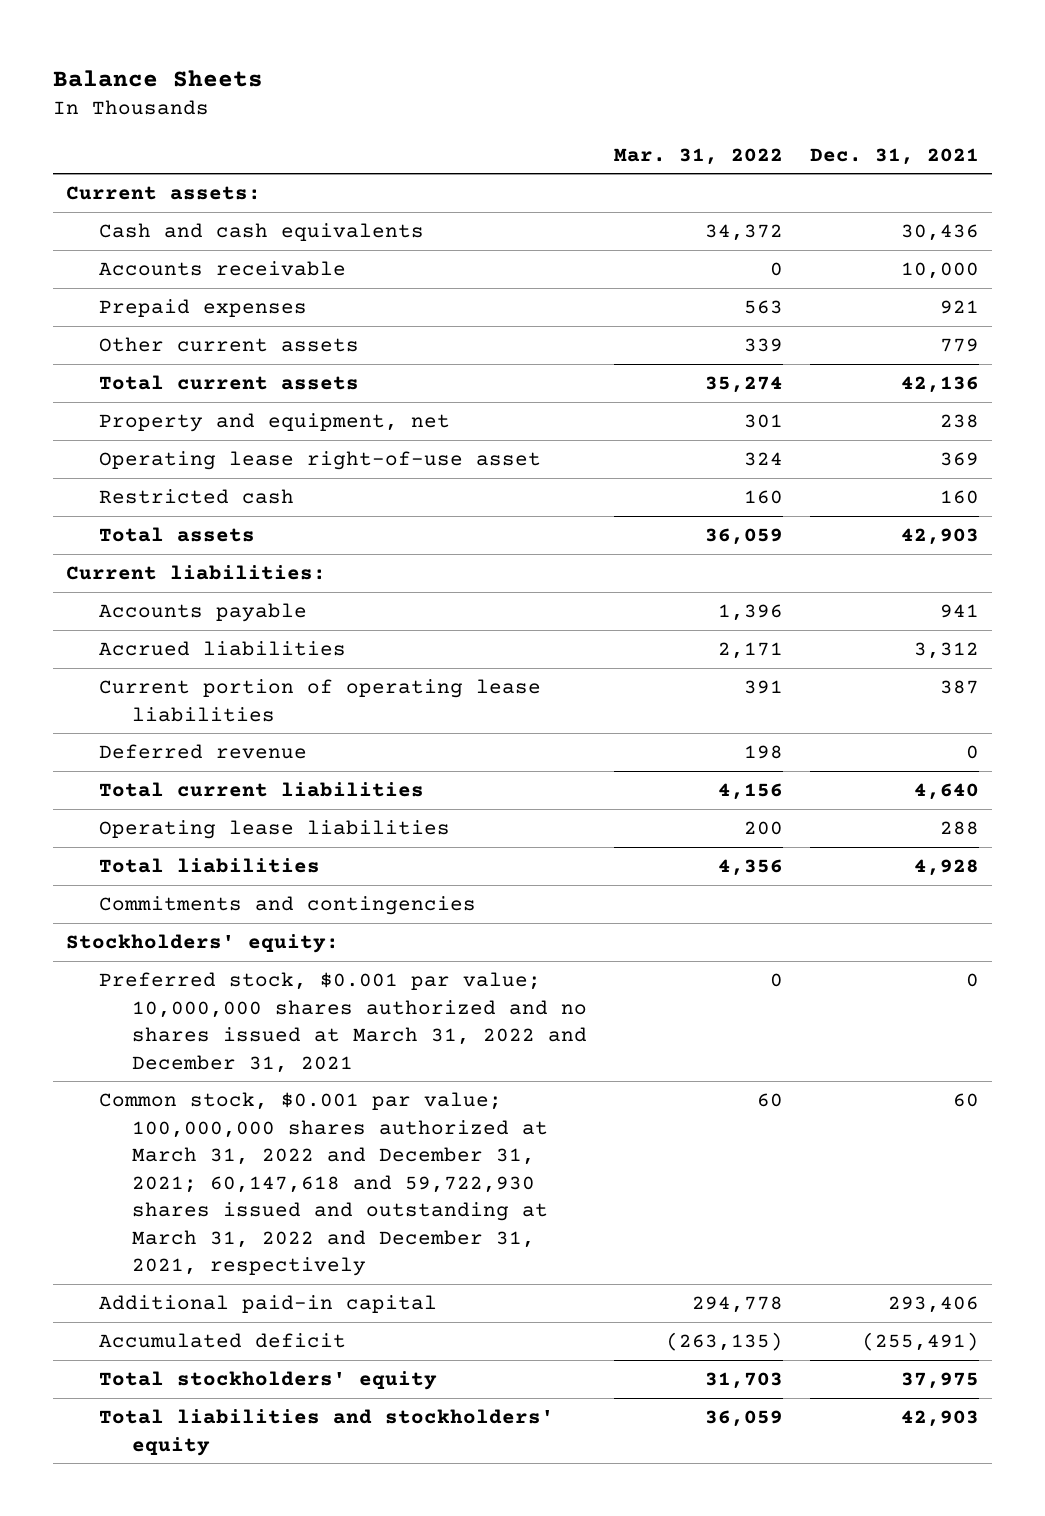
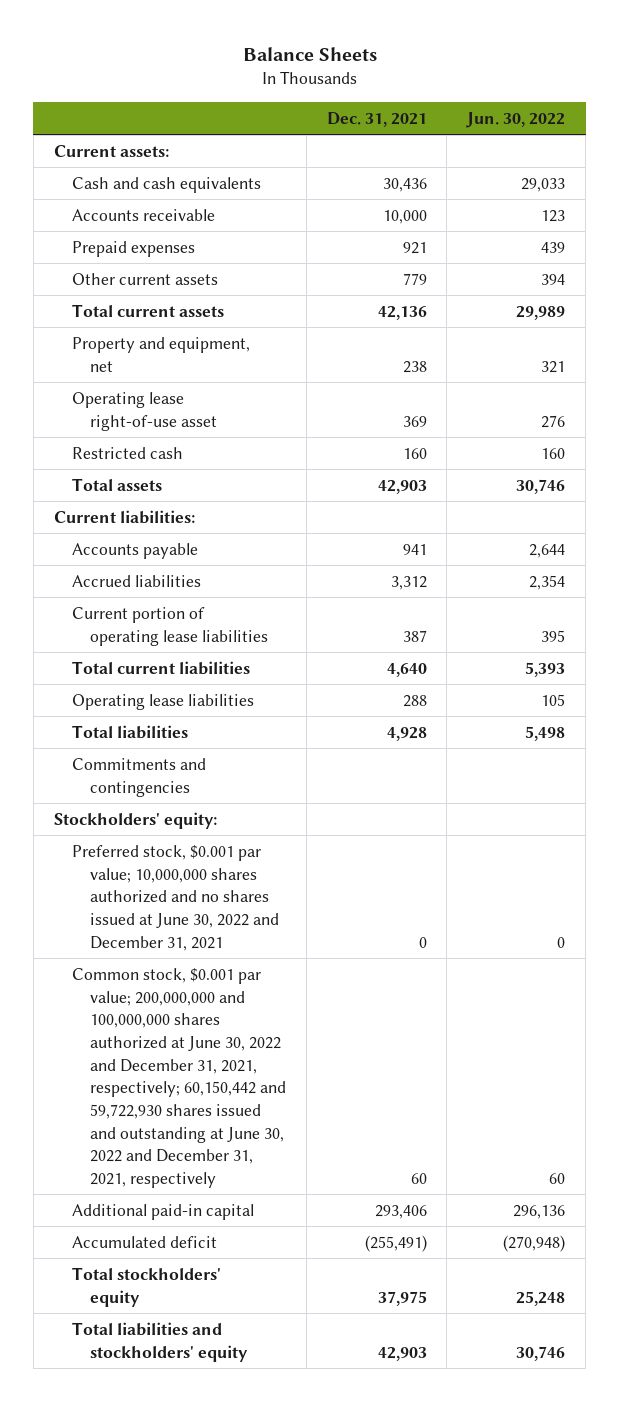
[614,147,784,165] Mar. 31, 2022 -> none
none -> [466,111,566,128] Jun. 30, 2022
[99,744,308,760] Deferred revenue -> none
[99,972,588,1073] Preferred stock, $0.001 par value; 10,000,000 shares authorized and no shares issued at March 31, 2022 and December 31, 2021 -> [71,844,279,951] Preferred stock, $0.001 par value; 10,000,000 shares authorized and no shares issued at June 30, 2022 and December 31, 2021
[99,1092,549,1277] Common stock, $0.001 par value; 100,000,000 shares authorized at March 31, 2022 and December 31, 2021; 60,147,618 and 59,722,930 shares issued and outstanding at March 31, 2022 and December 31, 2021, respectively -> [71,967,286,1188] Common stock, $0.001 par value; 200,000,000 and 100,000,000 shares authorized at June 30, 2022 and December 31, 2021, respectively; 60,150,442 and 59,722,930 shares issued and outstanding at June 30, 2022 and December 31, 2021, respectively

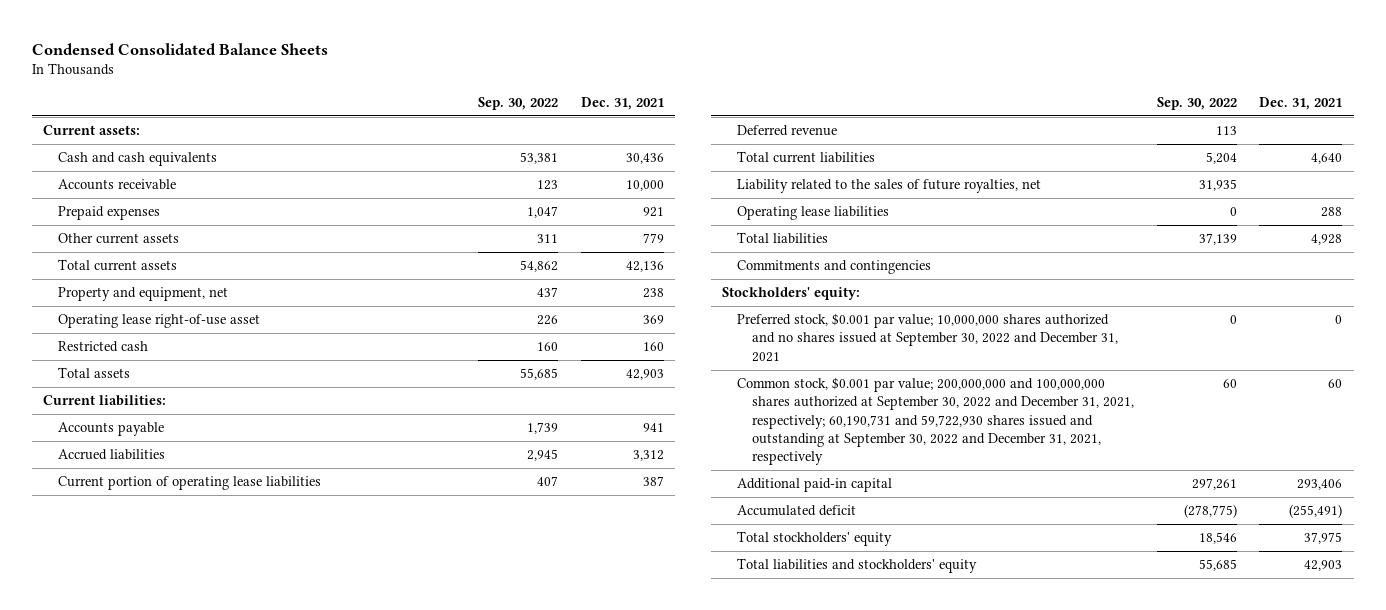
[242,46,377,61] Balance Sheets -> [32,42,329,55] Condensed Consolidated Balance Sheets
[466,111,566,128] Jun. 30, 2022 -> none
none -> [478,96,559,110] Sep. 30, 2022
none -> [737,125,838,137] Deferred revenue
none -> [737,179,1042,194] Liability related to the sales of future royalties, net
[71,844,279,951] Preferred stock, $0.001 par value; 10,000,000 shares authorized and no shares issued at June 30, 2022 and December 31, 2021 -> [737,313,1119,362] Preferred stock, $0.001 par value; 10,000,000 shares authorized and no shares issued at September 30, 2022 and December 31, 2021
[71,967,286,1188] Common stock, $0.001 par value; 200,000,000 and 100,000,000 shares authorized at June 30, 2022 and December 31, 2021, respectively; 60,150,442 and 59,722,930 shares issued and outstanding at June 30, 2022 and December 31, 2021, respectively -> [737,377,1135,465] Common stock, $0.001 par value; 200,000,000 and 100,000,000 shares authorized at September 30, 2022 and December 31, 2021, respectively; 60,190,731 and 59,722,930 shares issued and outstanding at September 30, 2022 and December 31, 2021, respectively

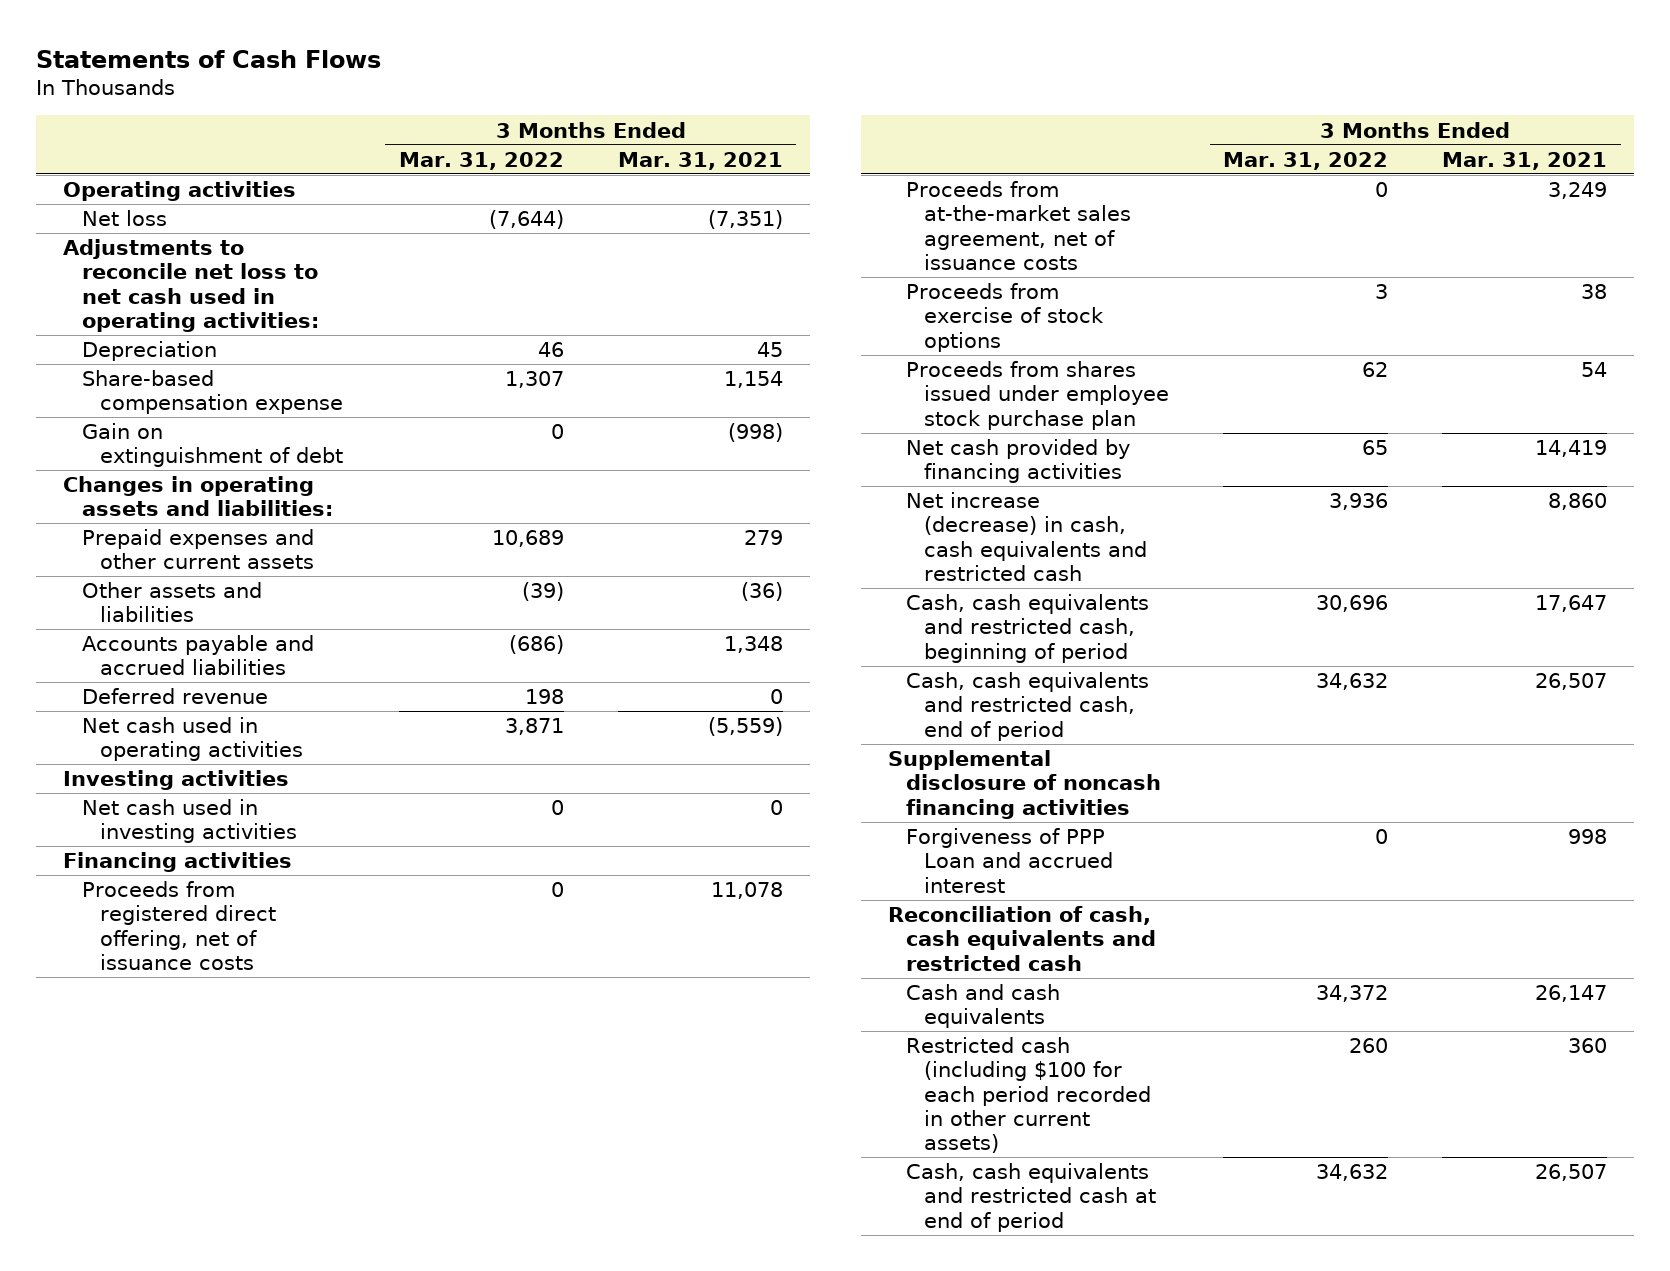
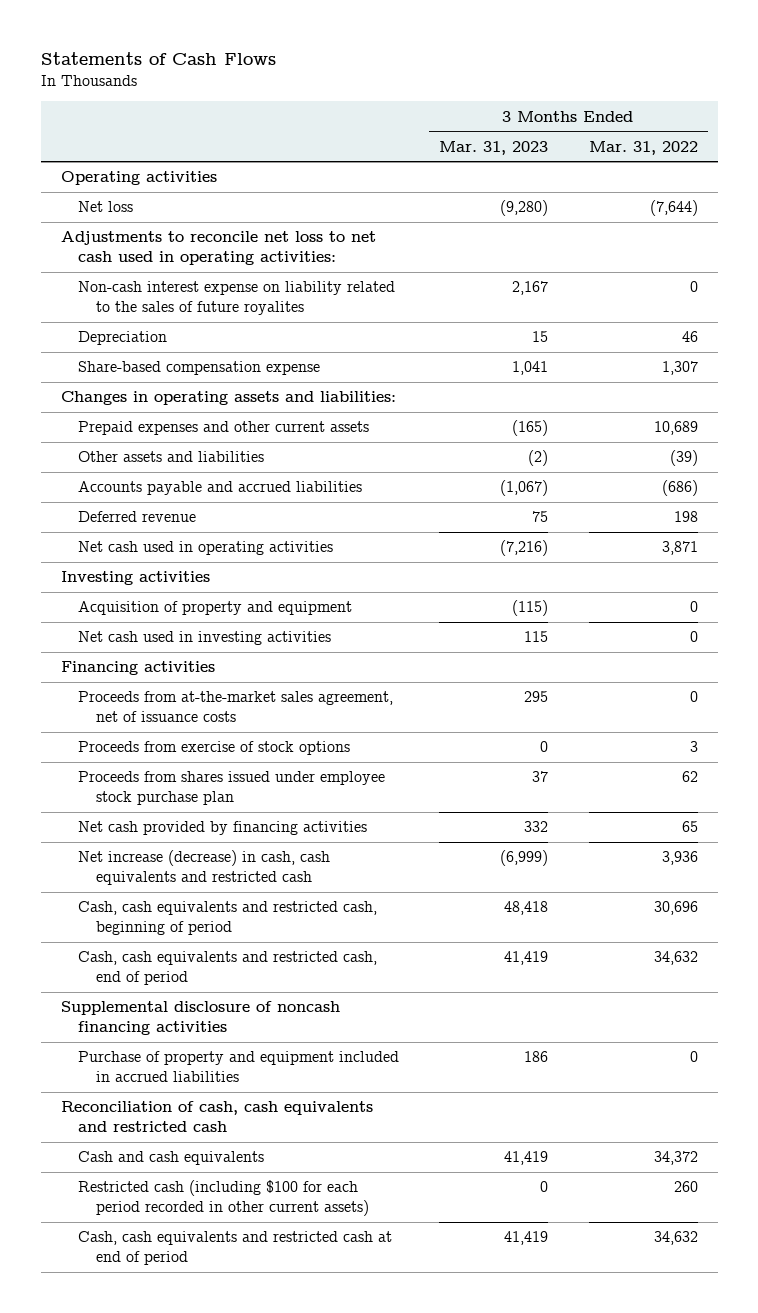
[617,151,783,170] Mar. 31, 2021 -> none
none -> [439,140,549,155] Mar. 31, 2023
none -> [78,281,396,316] Non-cash interest expense on liability related to the sales of future royalites
[81,423,343,468] Gain on extinguishment of debt -> none
none -> [78,601,353,616] Acquisition of property and equipment
[81,881,276,970] Proceeds from registered direct offering, net of issuance costs -> none
[905,828,1114,893] Forgiveness of PPP Loan and accrued interest -> none
none -> [78,1051,400,1083] Purchase of property and equipment included in accrued liabilities

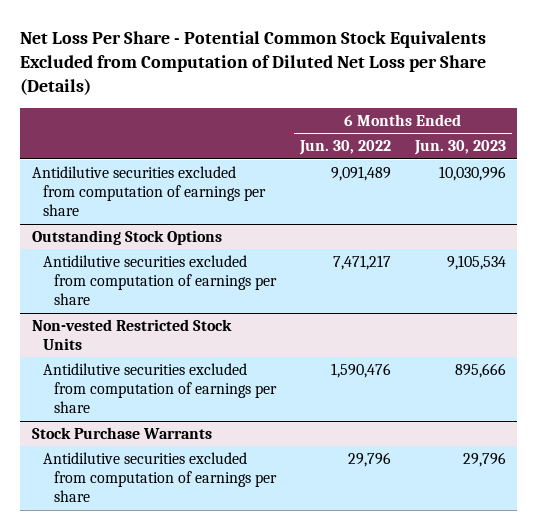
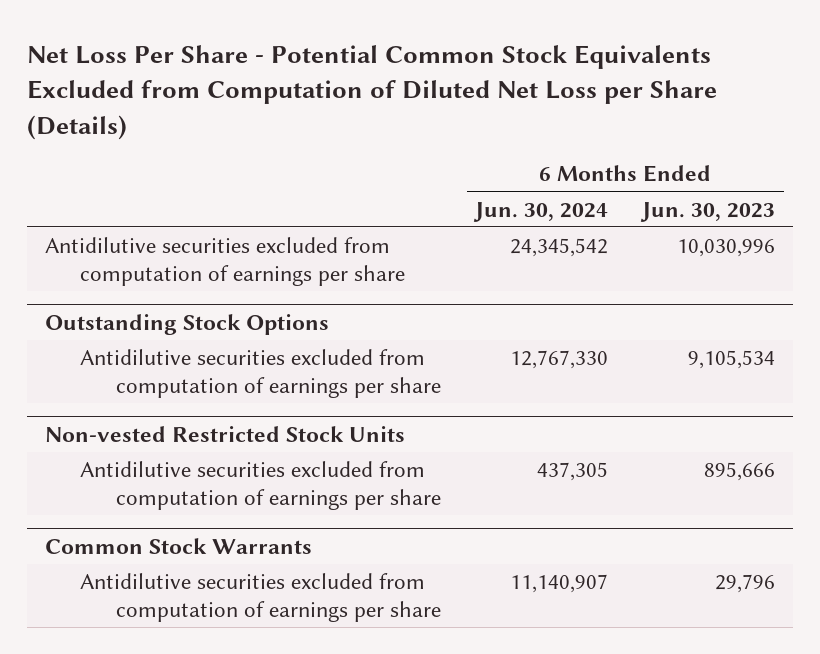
[298,140,391,156] Jun. 30, 2022 -> none
none -> [473,201,609,222] Jun. 30, 2024
[31,427,212,440] Stock Purchase Warrants -> [44,537,312,554] Common Stock Warrants

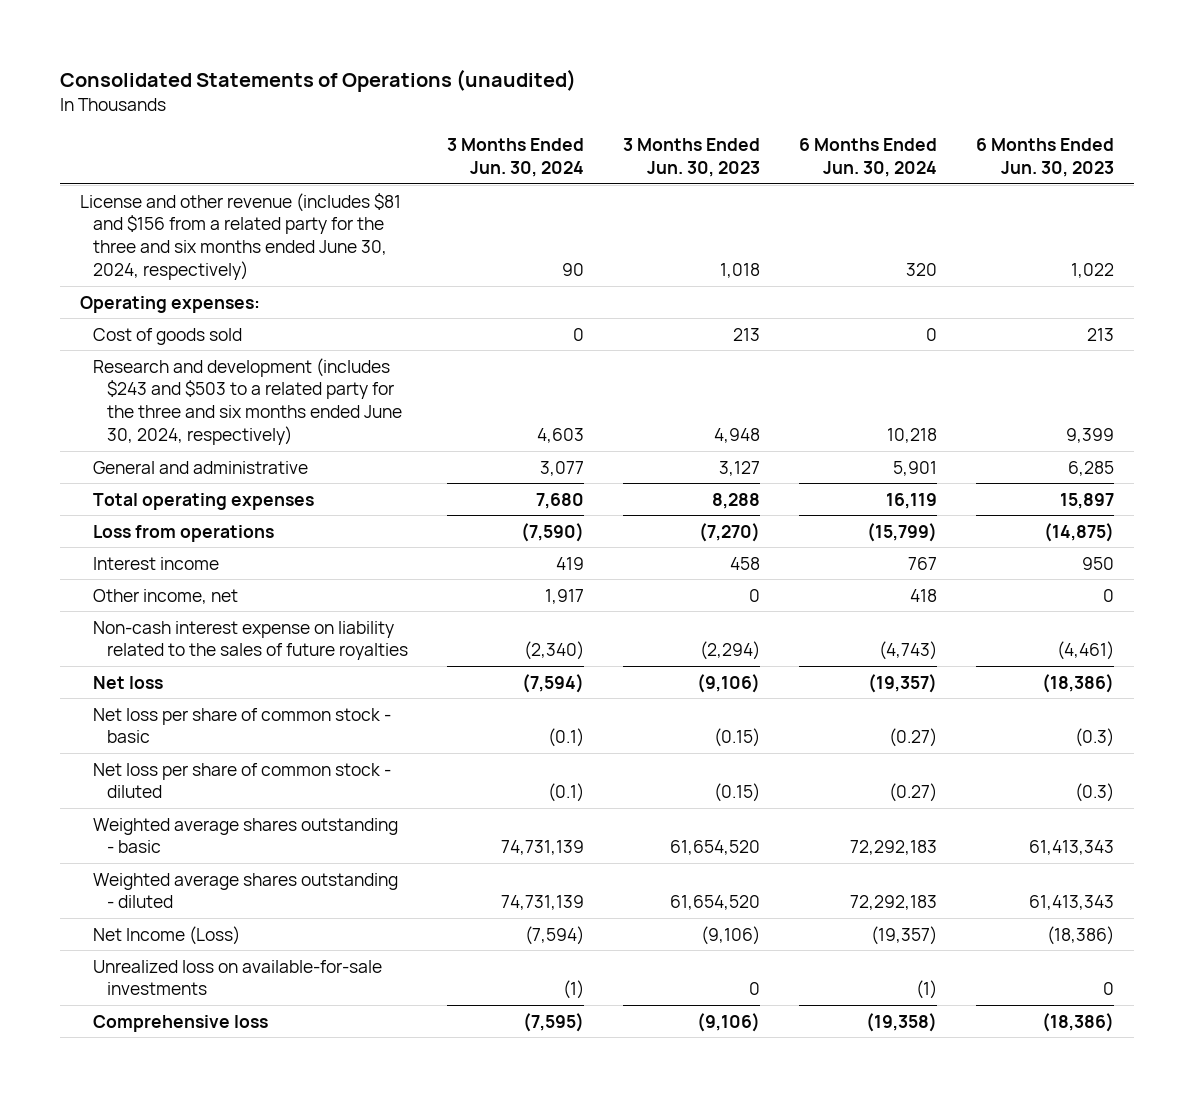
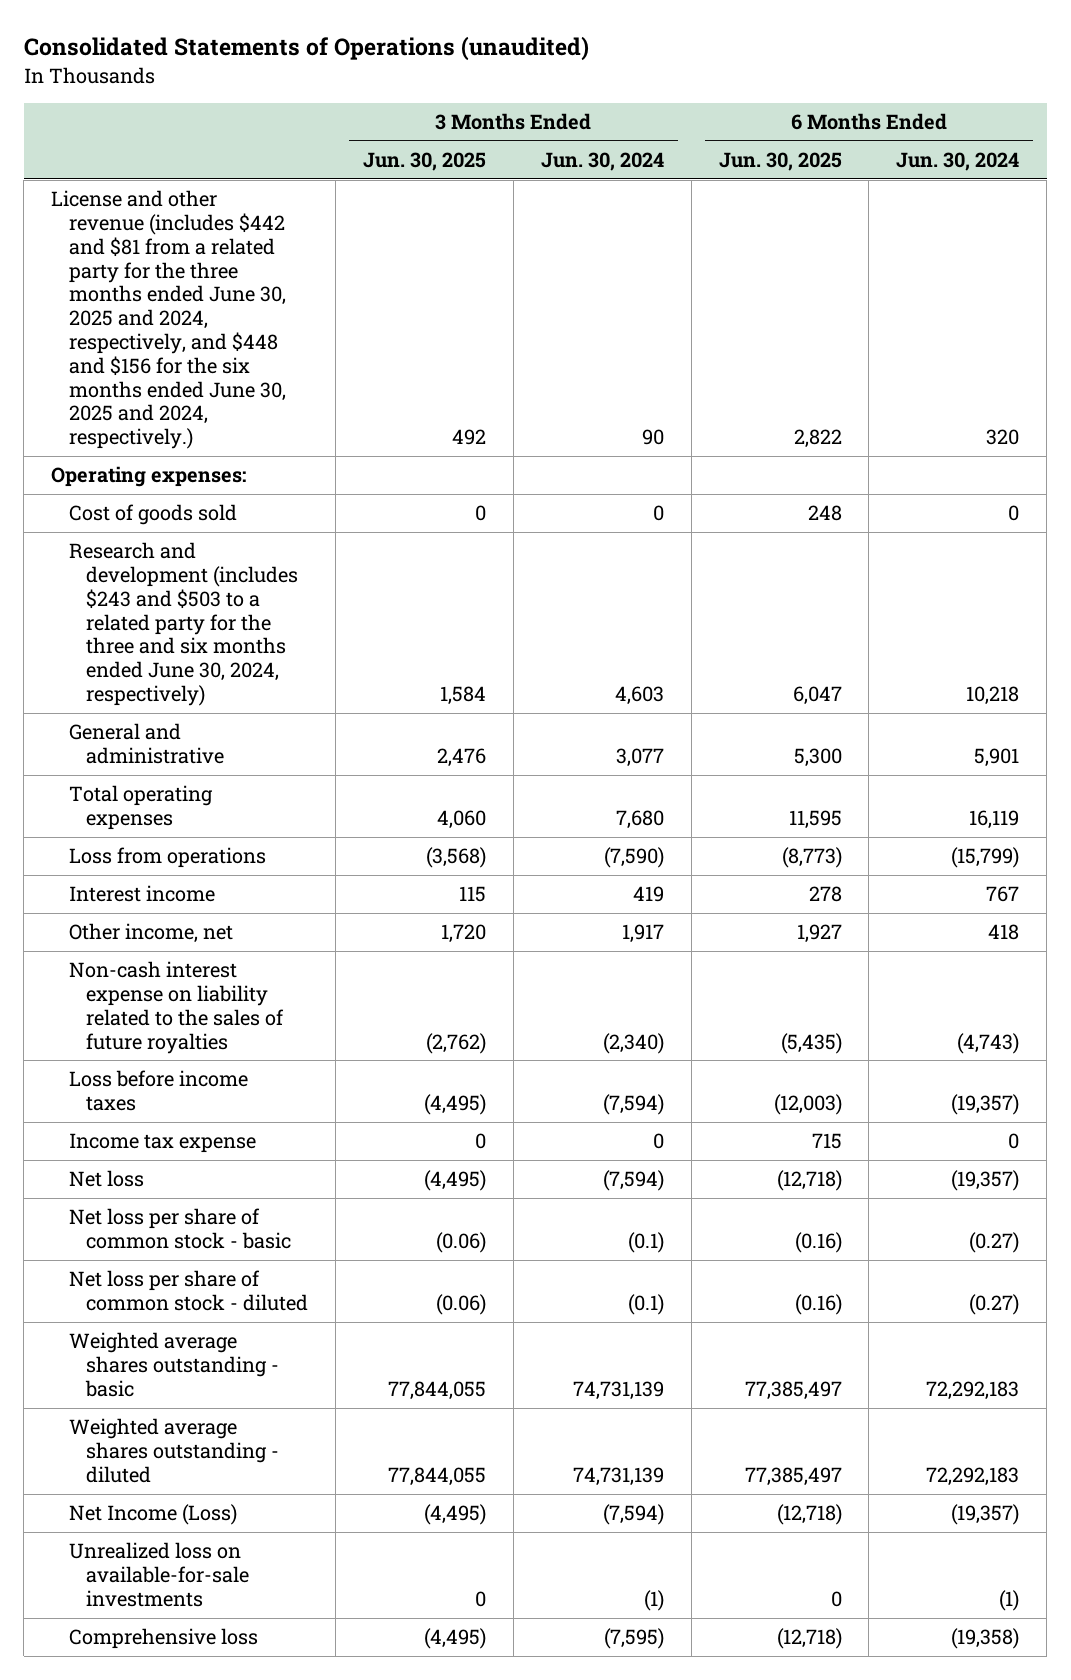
[623,138,761,178] 3 Months Ended Jun. 30, 2023 -> none
[976,138,1115,178] 6 Months Ended Jun. 30, 2023 -> none
none -> [363,152,487,172] Jun. 30, 2025
none -> [718,152,842,172] Jun. 30, 2025
[79,192,401,280] License and other revenue (includes $81 and $156 from a related party for the three and six months ended June 30, 2024, respectively) -> [51,190,286,450] License and other revenue (includes $442 and $81 from a related party for the three months ended June 30, 2025 and 2024, respectively, and $448 and $156 for the six months ended June 30, 2025 and 2024, respectively.)
none -> [68,1070,248,1112] Loss before income taxes
none -> [68,1133,256,1154] Income tax expense

